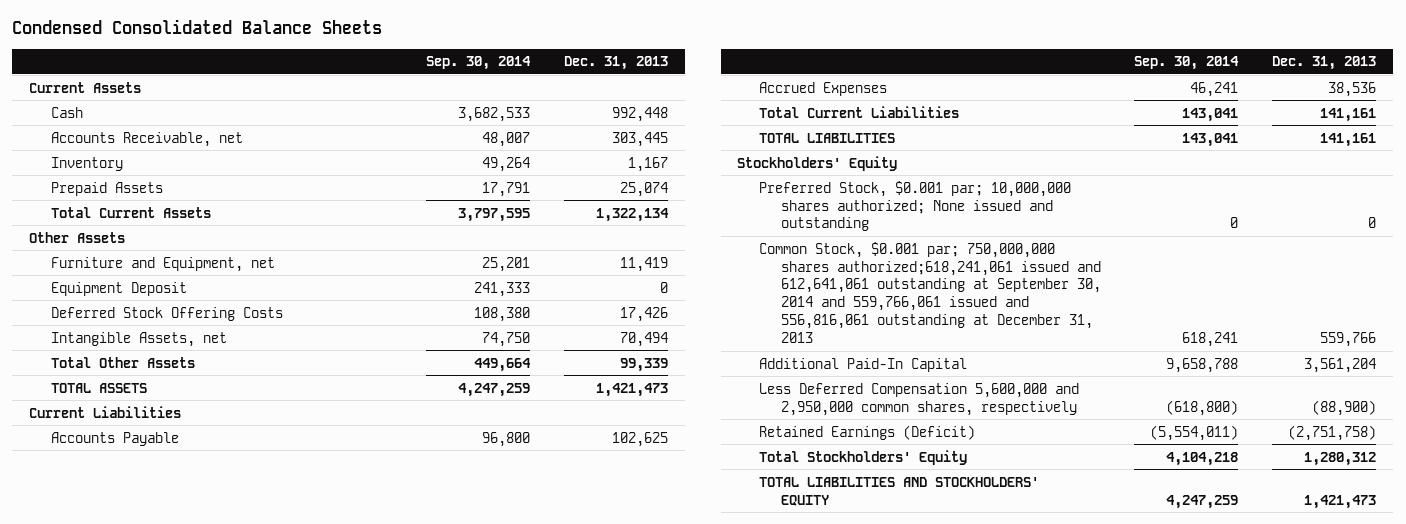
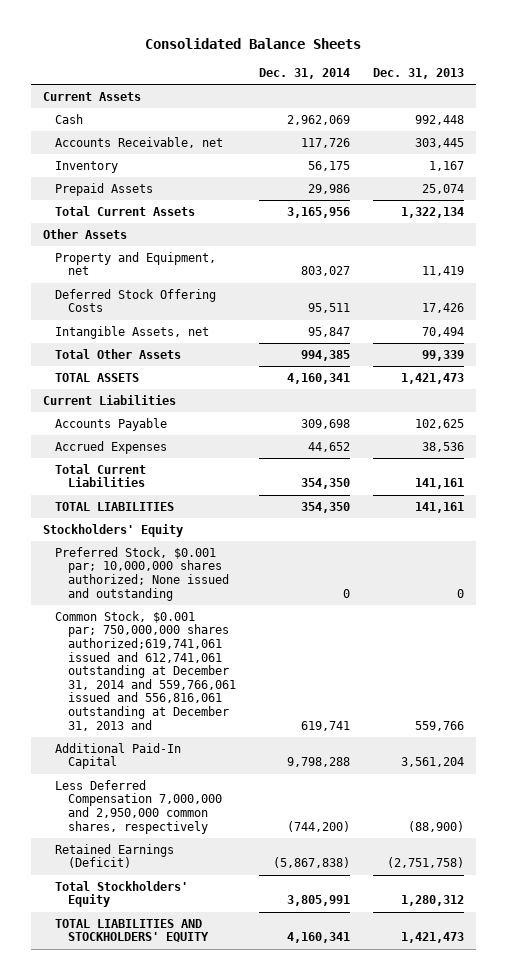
[12,19,383,35] Condensed Consolidated Balance Sheets -> [145,38,362,50] Consolidated Balance Sheets
[426,56,532,71] Sep. 30, 2014 -> none
none -> [259,68,351,80] Dec. 31, 2014
[50,281,187,296] Equipment Deposit -> none
[50,256,275,272] Furniture and Equipment, net -> [55,251,217,276] Property and Equipment, net
[758,241,1101,344] Common Stock, $0.001 par; 750,000,000 shares authorized;618,241,061 issued and 612,641,061 outstanding at September 30, 2014 and 559,766,061 issued and 556,816,061 outstanding at December 31, 2013 -> [55,610,237,731] Common Stock, $0.001 par; 750,000,000 shares authorized;619,741,061 issued and 612,741,061 outstanding at December 31, 2014 and 559,766,061 issued and 556,816,061 outstanding at December 31, 2013 and
[758,382,1079,416] Less Deferred Compensation 5,600,000 and 2,950,000 common shares, respectively -> [55,779,223,834] Less Deferred Compensation 7,000,000 and 2,950,000 common shares, respectively

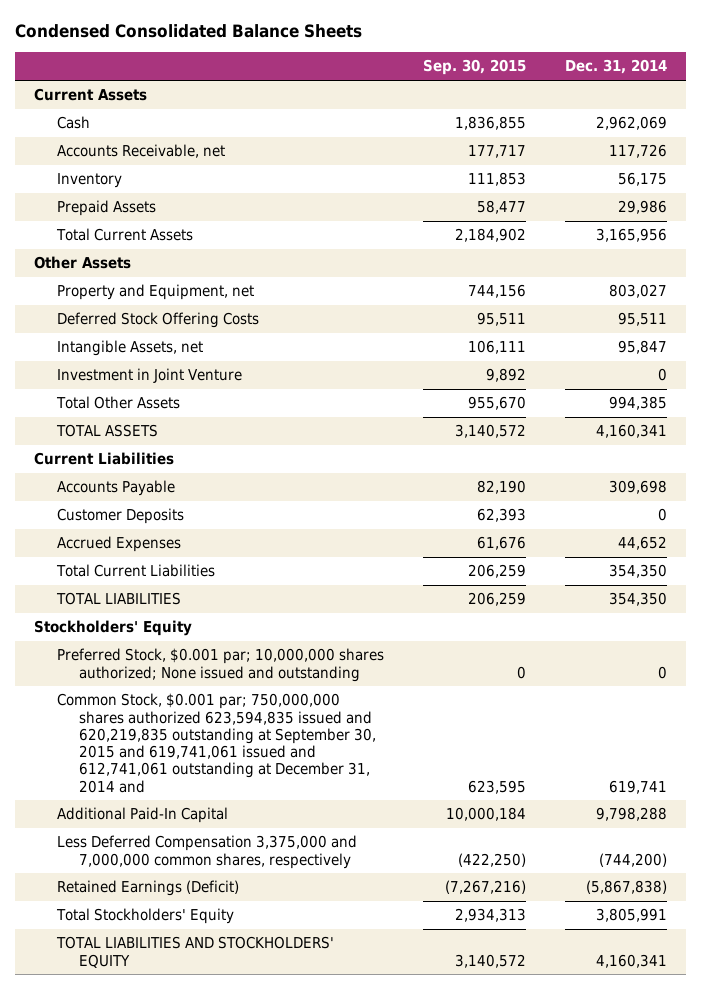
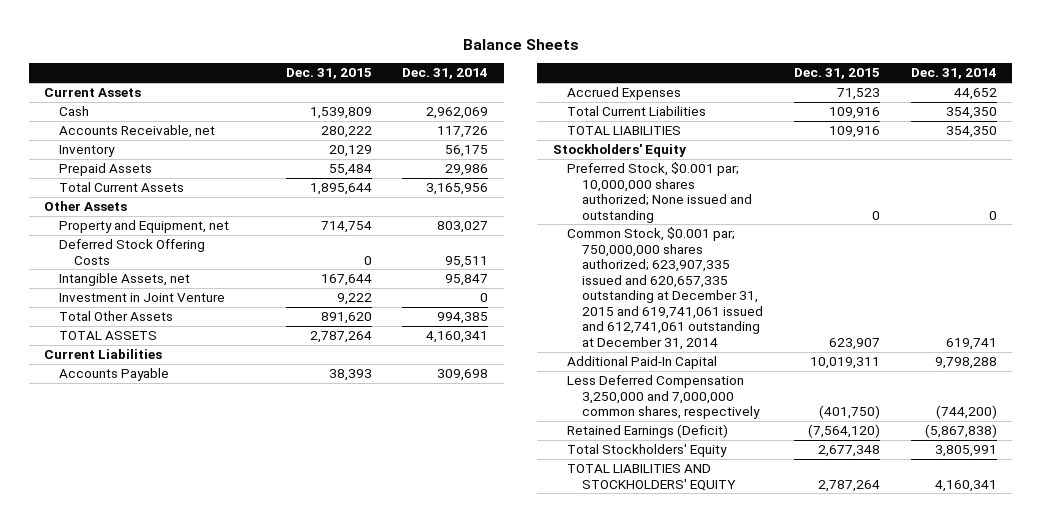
[14,24,362,39] Condensed Consolidated Balance Sheets -> [462,38,579,50] Balance Sheets
[422,59,526,76] Sep. 30, 2015 -> none
none -> [285,68,372,80] Dec. 31, 2015
[56,508,184,525] Customer Deposits -> none
[56,693,377,793] Common Stock, $0.001 par; 750,000,000 shares authorized 623,594,835 issued and 620,219,835 outstanding at September 30, 2015 and 619,741,061 issued and 612,741,061 outstanding at December 31, 2014 and -> [567,227,764,350] Common Stock, $0.001 par; 750,000,000 shares authorized; 623,907,335 issued and 620,657,335 outstanding at December 31, 2015 and 619,741,061 issued and 612,741,061 outstanding at December 31, 2014
[56,835,357,869] Less Deferred Compensation 3,375,000 and 7,000,000 common shares, respectively -> [567,375,761,420] Less Deferred Compensation 3,250,000 and 7,000,000 common shares, respectively

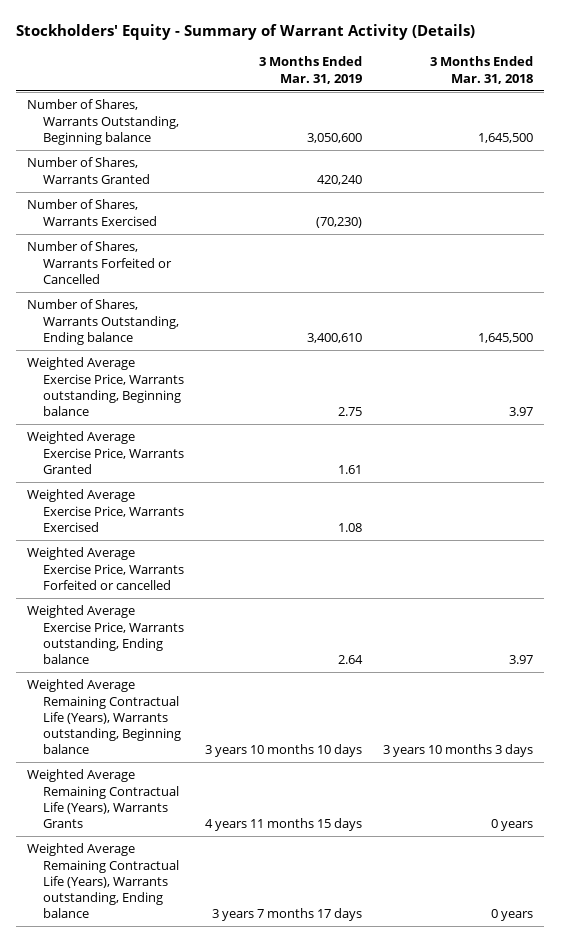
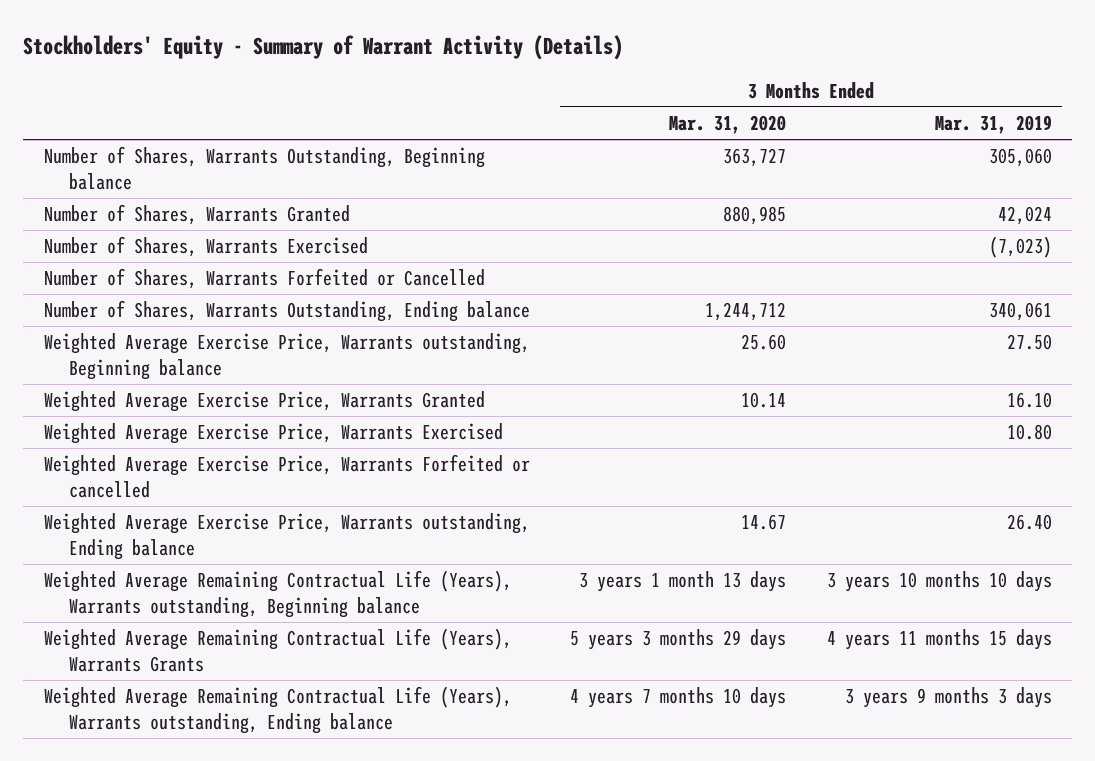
[430,56,534,84] 3 Months Ended Mar. 31, 2018 -> none
none -> [669,114,787,134] Mar. 31, 2020
[307,132,363,143] 3,050,600 -> [988,148,1052,168] 305,060
[317,174,363,185] 420,240 -> [997,206,1052,226] 42,024
[316,216,363,228] (70,230) -> [988,236,1052,259] (7,023)
[307,332,363,343] 3,400,610 -> [988,302,1052,322] 340,061
[338,406,363,416] 2.75 -> [1006,334,1052,351] 27.50
[338,464,363,474] 1.61 -> [1006,392,1052,409] 16.10
[338,522,363,532] 1.08 -> [1006,424,1052,441] 10.80
[338,654,364,664] 2.64 -> [1006,514,1052,531] 26.40
[212,908,363,922] 3 years 7 months 17 days -> [844,687,1052,709] 3 years 9 months 3 days

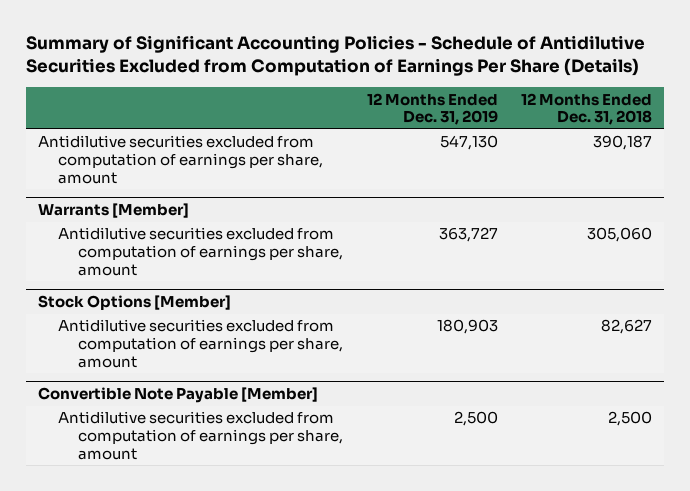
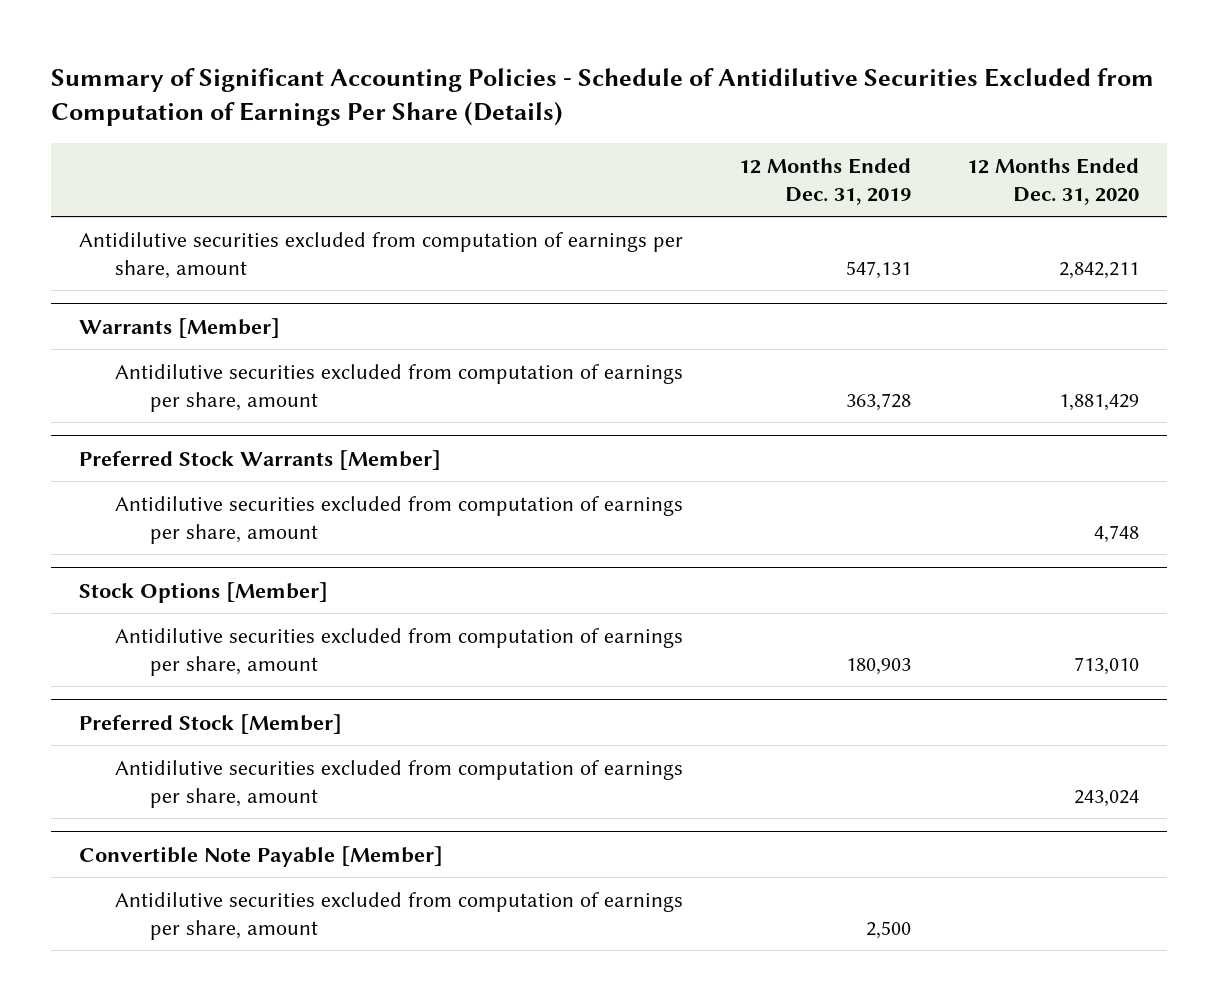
[521,92,653,126] 12 Months Ended Dec. 31, 2018 -> none
none -> [966,157,1139,205] 12 Months Ended Dec. 31, 2020
[439,135,498,151] 547,130 -> [846,260,912,279] 547,131
[438,227,498,243] 363,727 -> [846,392,912,411] 363,728
none -> [79,449,442,470] Preferred Stock Warrants [Member]
none -> [114,496,683,544] Antidilutive securities excluded from computation of earnings per share, amount
none -> [79,713,343,734] Preferred Stock [Member]
none -> [114,760,683,808] Antidilutive securities excluded from computation of earnings per share, amount

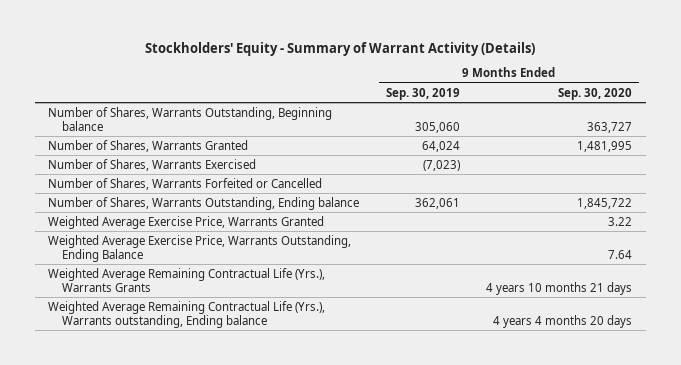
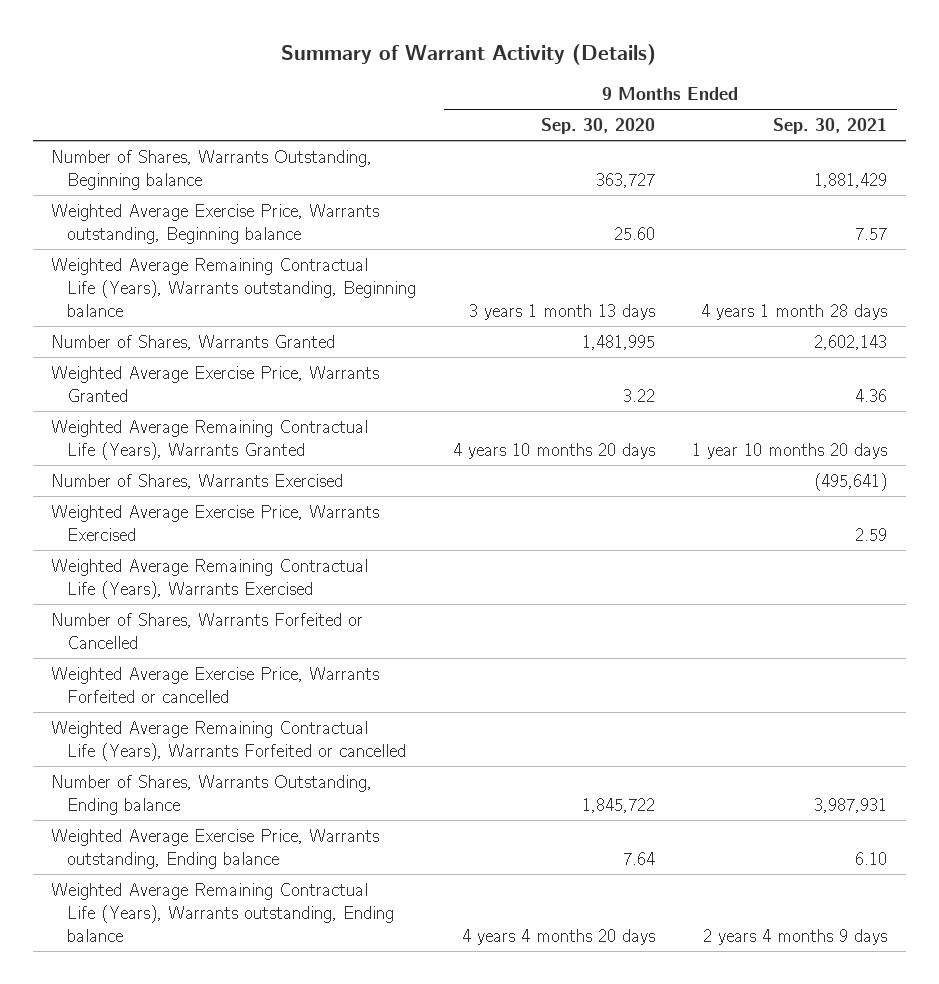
[145,41,536,56] Stockholders' Equity - Summary of Warrant Activity (Details) -> [281,44,657,66] Summary of Warrant Activity (Details)
[385,87,460,100] Sep. 30, 2019 -> none
none -> [773,117,888,134] Sep. 30, 2021
none -> [51,203,380,244] Weighted Average Exercise Price, Warrants outstanding, Beginning balance
none -> [51,257,417,317] Weighted Average Remaining Contractual Life (Years), Warrants outstanding, Beginning balance
[48,215,325,229] Weighted Average Exercise Price, Warrants Granted -> [51,365,380,402] Weighted Average Exercise Price, Warrants Granted
none -> [51,419,369,460] Weighted Average Remaining Contractual Life (Years), Warrants Granted
none -> [51,504,380,541] Weighted Average Exercise Price, Warrants Exercised
none -> [51,558,369,599] Weighted Average Remaining Contractual Life (Years), Warrants Exercised
none -> [51,666,380,703] Weighted Average Exercise Price, Warrants Forfeited or cancelled
none -> [51,720,407,761] Weighted Average Remaining Contractual Life (Years), Warrants Forfeited or cancelled
[48,267,326,292] Weighted Average Remaining Contractual Life (Yrs.), Warrants Grants -> none
[48,234,352,262] Weighted Average Exercise Price, Warrants Outstanding, Ending Balance -> [51,828,380,869] Weighted Average Exercise Price, Warrants outstanding, Ending balance
[48,300,326,328] Weighted Average Remaining Contractual Life (Yrs.), Warrants outstanding, Ending balance -> [51,882,395,942] Weighted Average Remaining Contractual Life (Years), Warrants outstanding, Ending balance

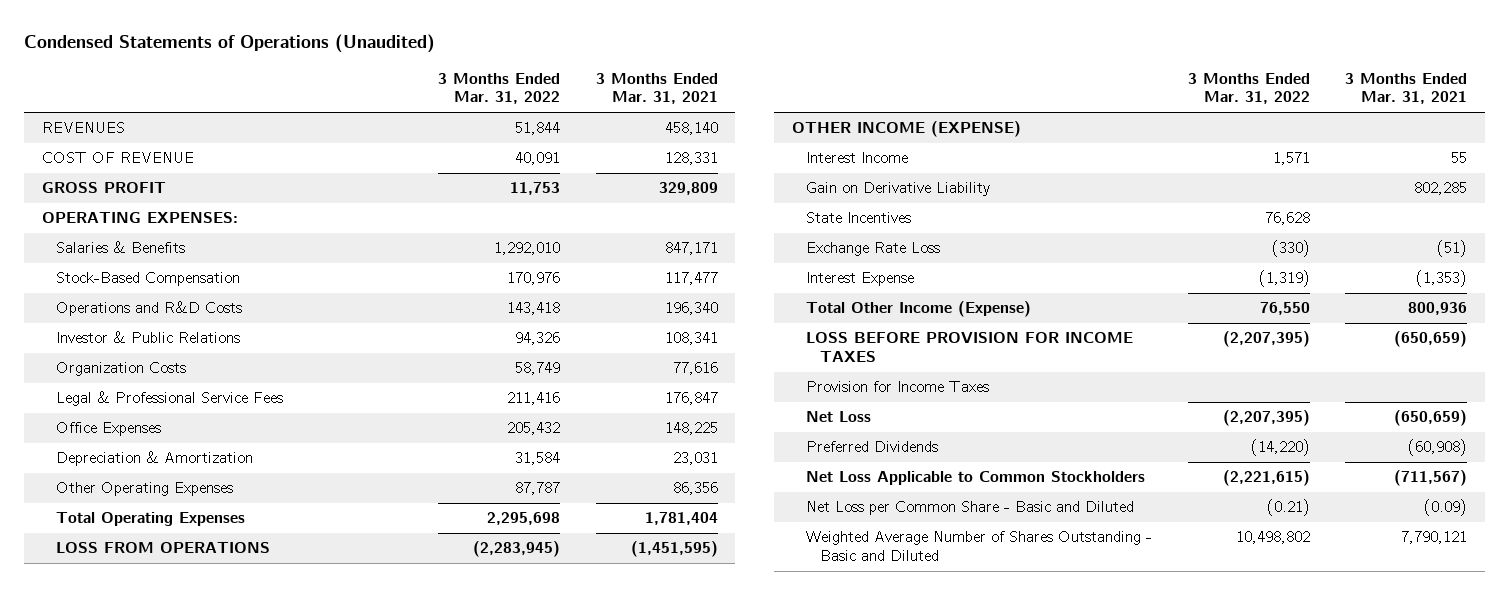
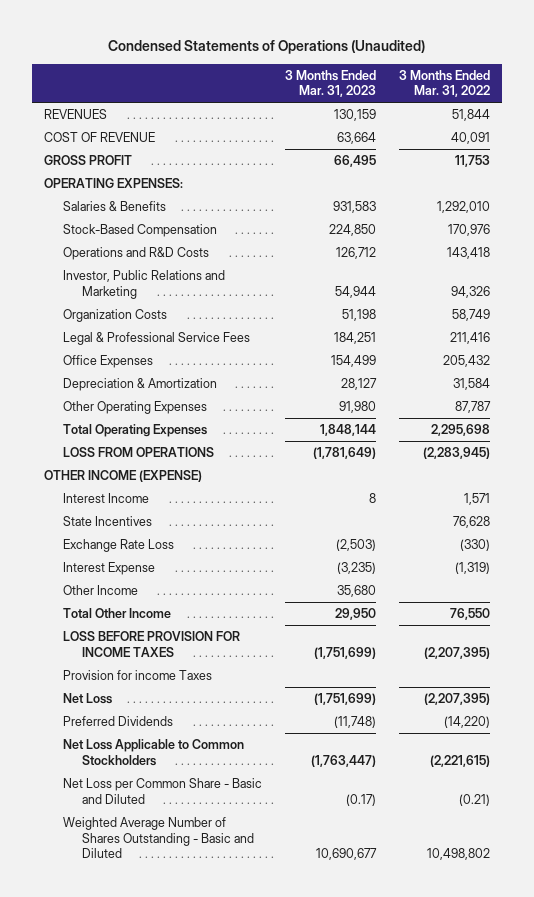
[595,72,718,105] 3 Months Ended Mar. 31, 2021 -> none
none -> [285,69,377,98] 3 Months Ended Mar. 31, 2023
[56,331,241,344] Investor & Public Relations -> [63,270,226,299] Investor, Public Relations and Marketing
[806,182,991,197] Gain on Derivative Liability -> none
none -> [63,585,139,596] Other Income
[806,301,1032,318] Total Other Income (Expense) -> [63,608,172,619] Total Other Income
[806,381,990,393] Provision for Income Taxes -> [63,670,213,681] Provision for income Taxes

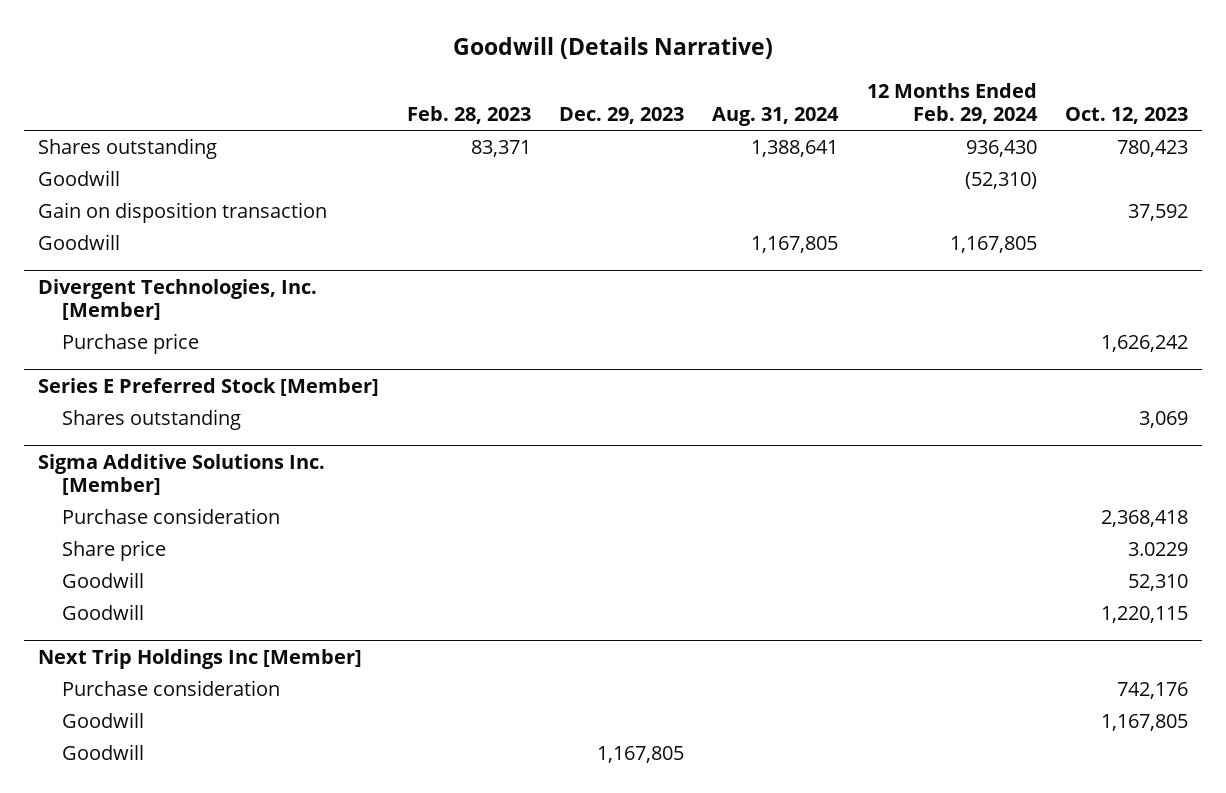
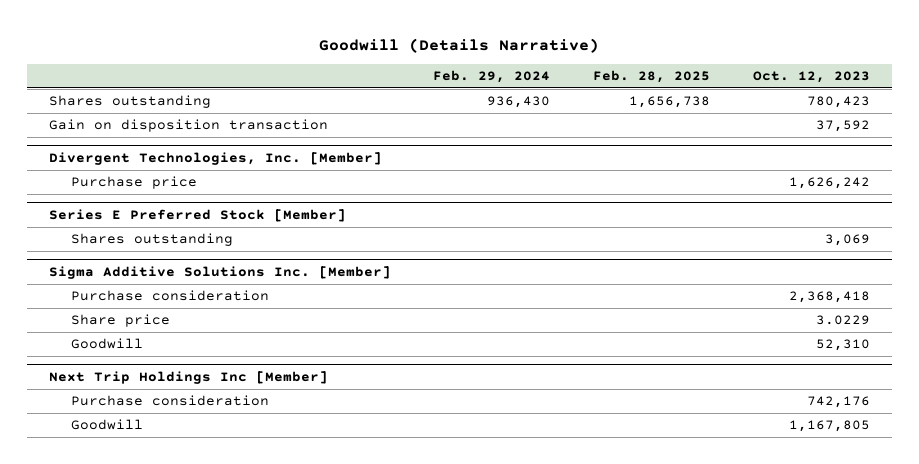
[407,106,532,125] Feb. 28, 2023 -> none
[559,107,685,125] Dec. 29, 2023 -> none
[712,107,840,127] Aug. 31, 2024 -> none
[866,83,1038,125] 12 Months Ended Feb. 29, 2024 -> none
none -> [433,69,551,83] Feb. 29, 2024
none -> [593,69,711,83] Feb. 28, 2025
[38,170,121,187] Goodwill -> none
[38,234,121,251] Goodwill -> none
[62,604,145,621] Goodwill -> none
[62,744,145,761] Goodwill -> none

